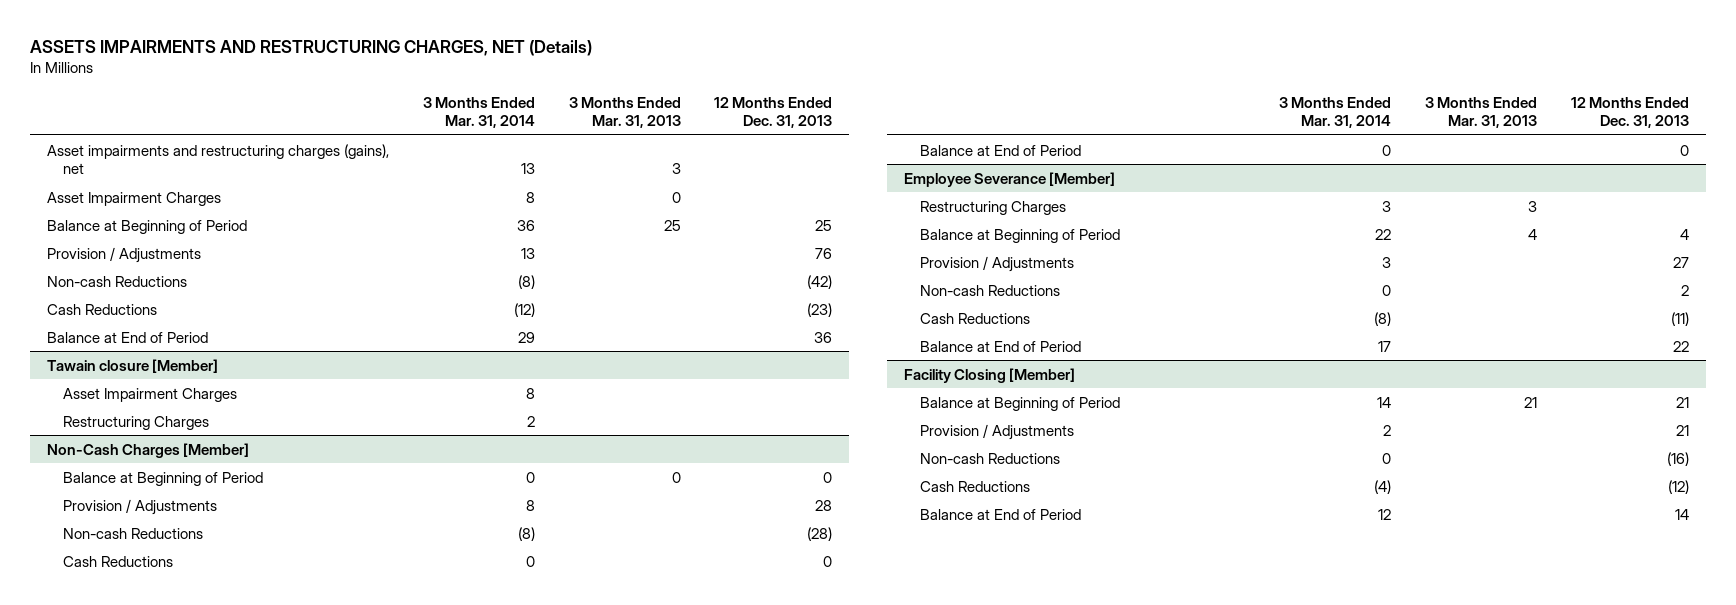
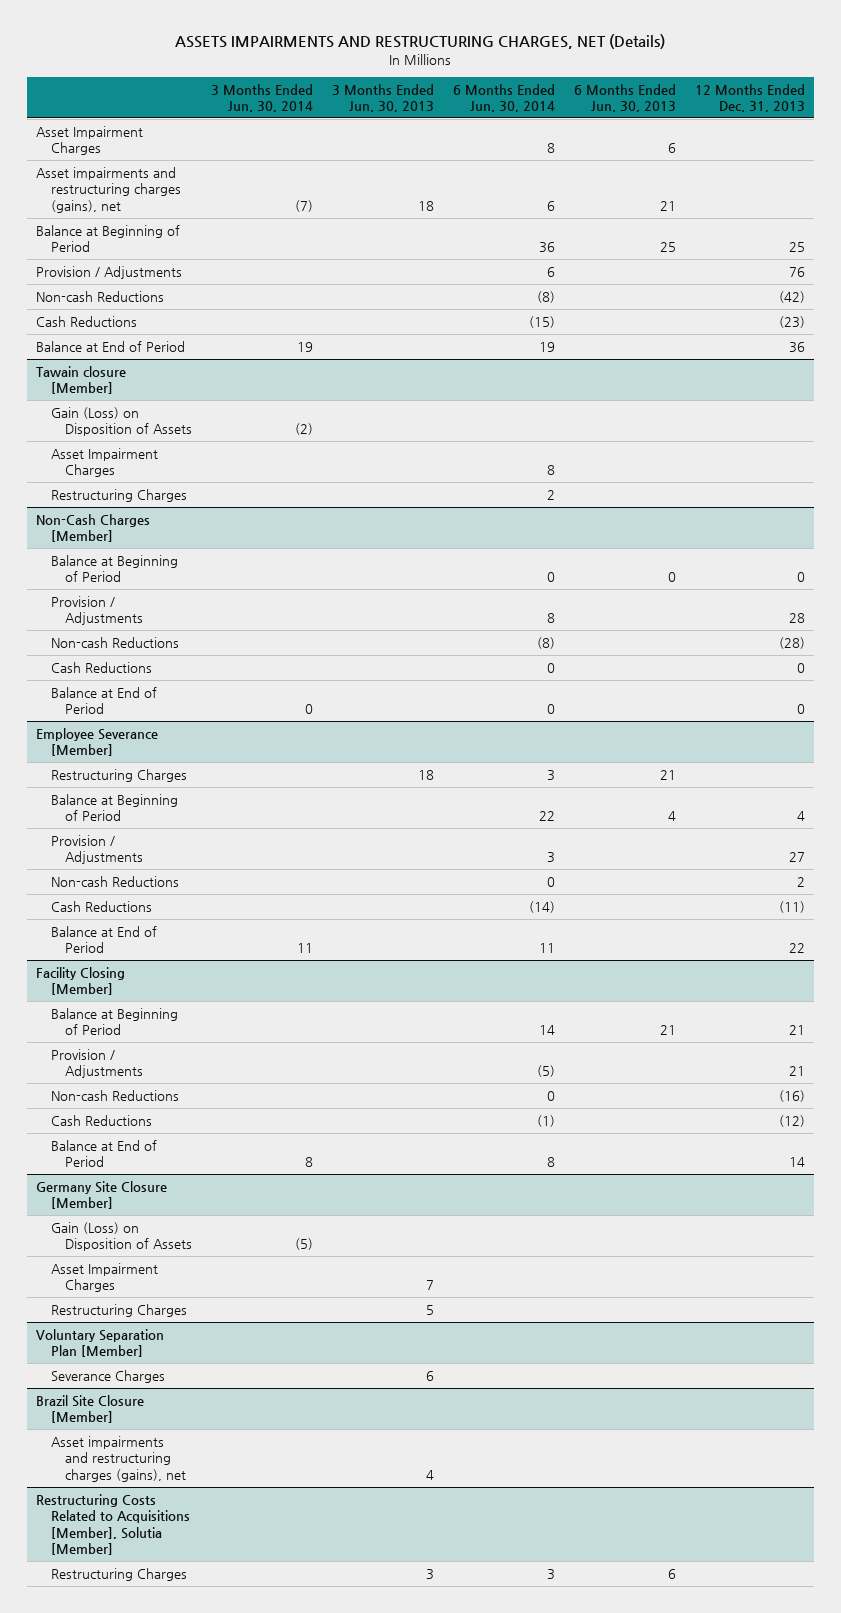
[422,96,535,128] 3 Months Ended Mar. 31, 2014 -> none
[568,96,681,128] 3 Months Ended Mar. 31, 2013 -> none
none -> [210,83,313,112] 3 Months Ended Jun. 30, 2014
none -> [331,83,434,112] 3 Months Ended Jun. 30, 2013
none -> [452,83,555,112] 6 Months Ended Jun. 30, 2014
none -> [573,83,676,112] 6 Months Ended Jun. 30, 2013
[46,143,389,174] Asset impairments and restructuring charges (gains), net -> [36,167,181,213] Asset impairments and restructuring charges (gains), net
none -> [50,407,193,437] Gain (Loss) on Disposition of Assets
none -> [36,1181,168,1210] Germany Site Closure [Member]
none -> [50,1222,193,1252] Gain (Loss) on Disposition of Assets
none -> [50,1263,158,1293] Asset Impairment Charges
none -> [50,1304,187,1318] Restructuring Charges
none -> [36,1329,165,1358] Voluntary Separation Plan [Member]
none -> [50,1370,165,1384] Severance Charges
none -> [36,1395,145,1424] Brazil Site Closure [Member]
none -> [50,1436,187,1482] Asset impairments and restructuring charges (gains), net
none -> [36,1494,190,1555] Restructuring Costs Related to Acquisitions [Member], Solutia [Member]
none -> [50,1568,187,1582] Restructuring Charges

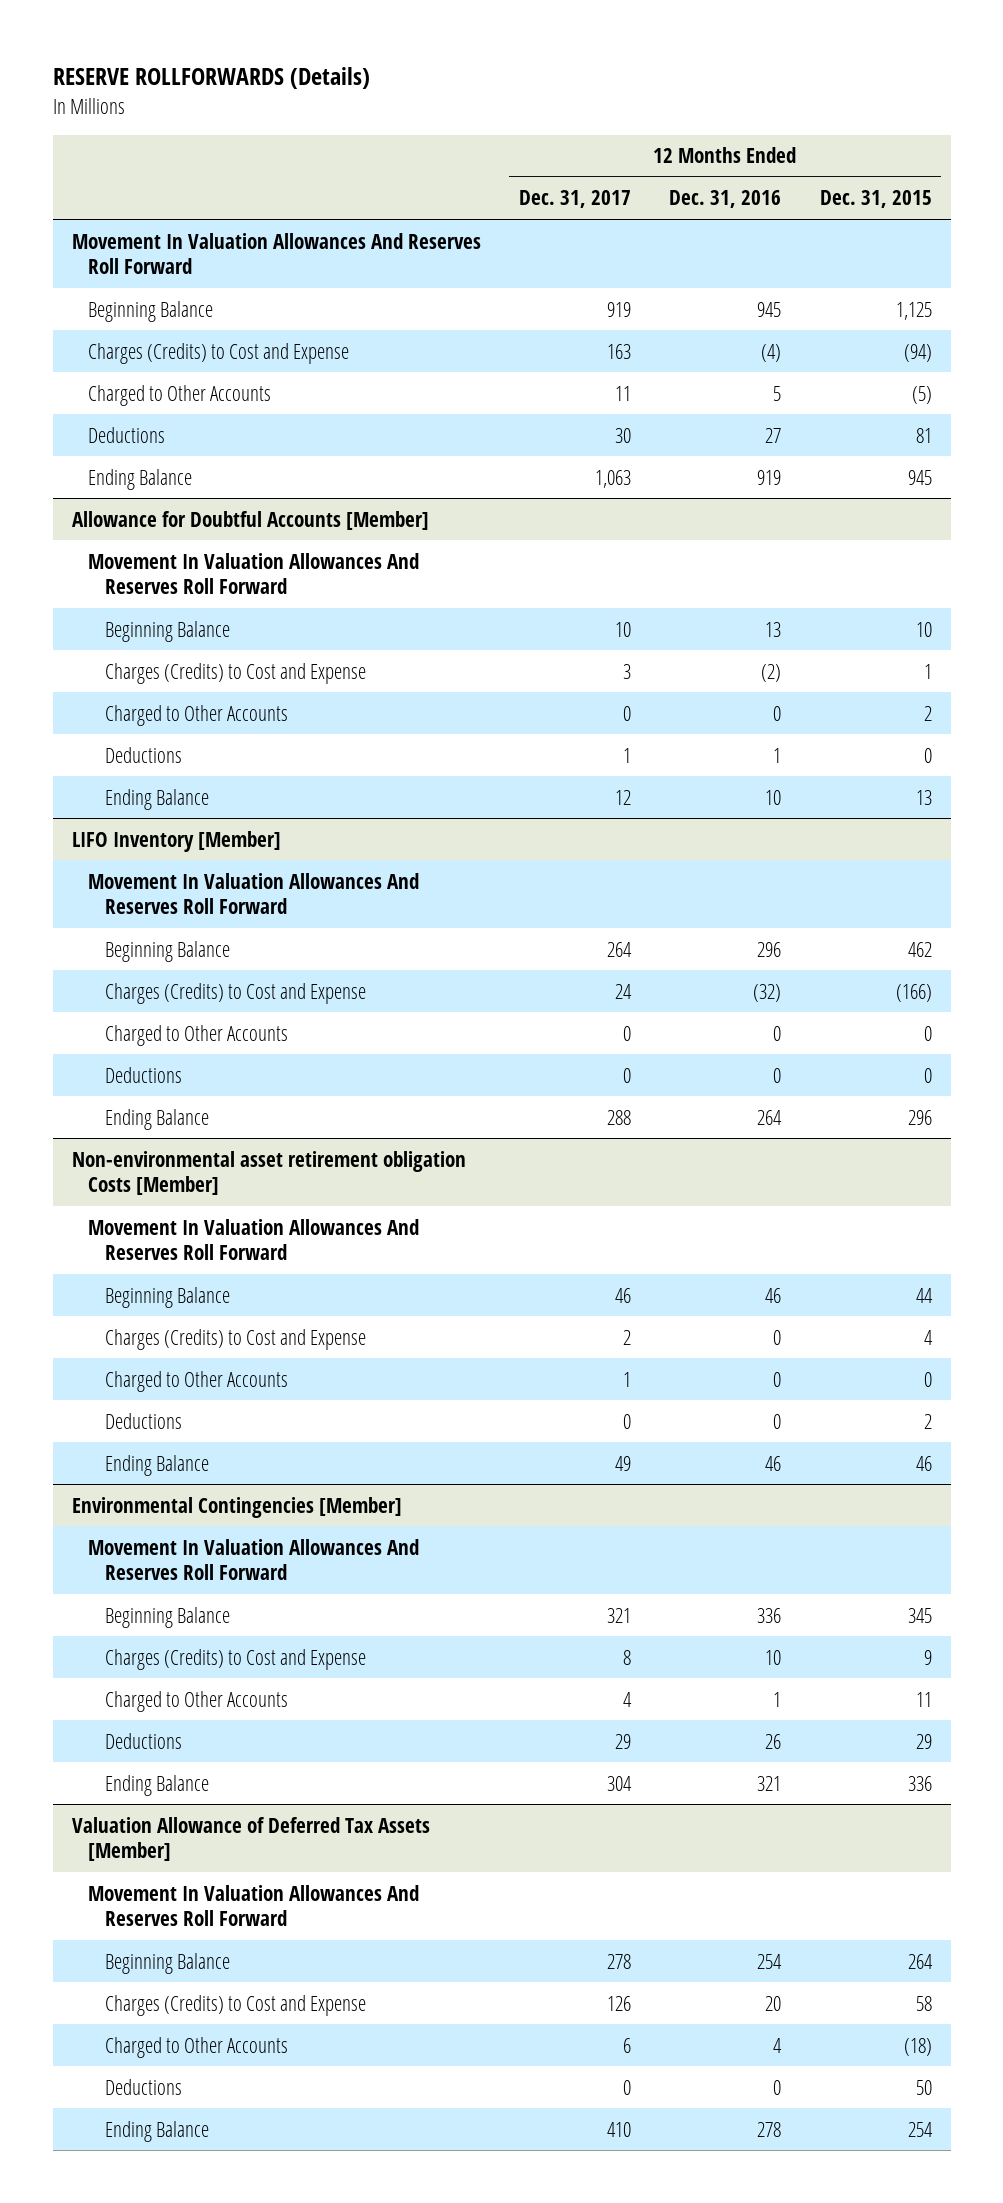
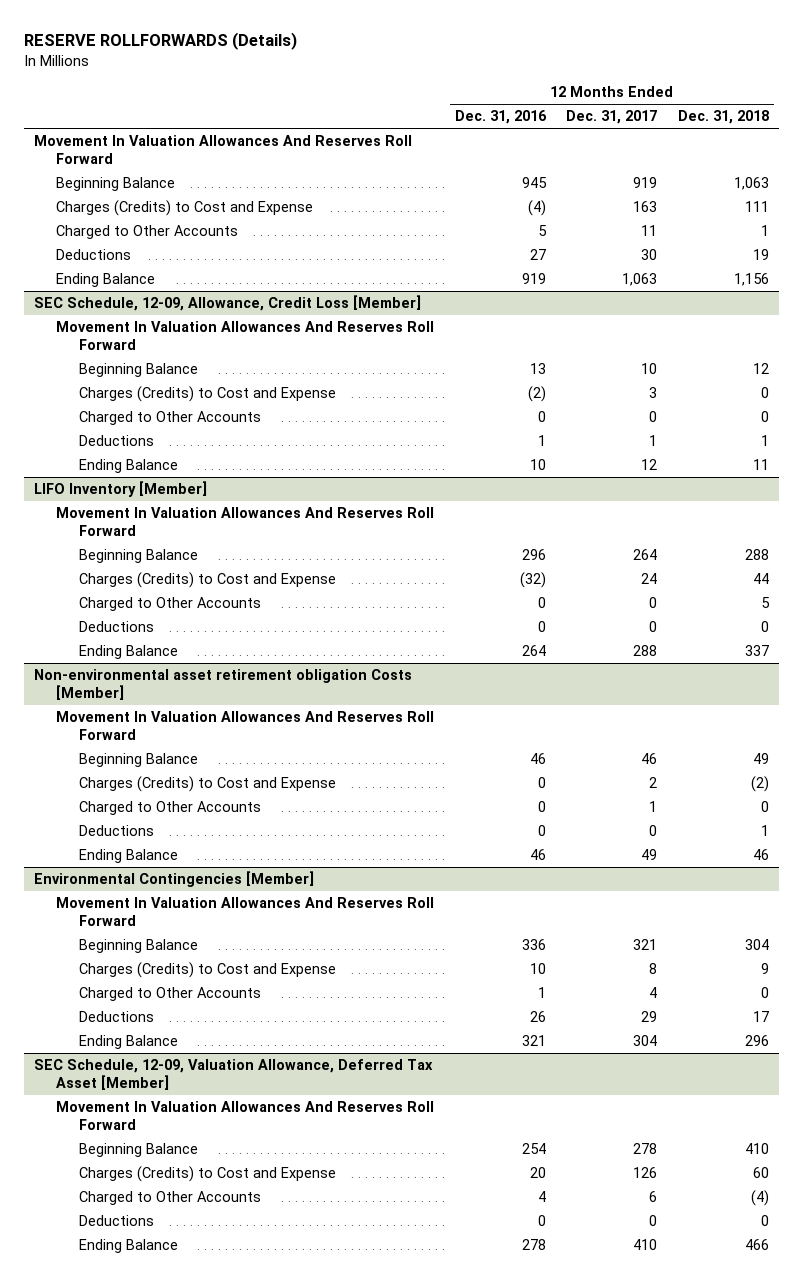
[819,190,932,209] Dec. 31, 2015 -> none
none -> [677,110,769,125] Dec. 31, 2018
[71,510,429,530] Allowance for Doubtful Accounts [Member] -> none
none -> [33,295,421,312] SEC Schedule, 12-09, Allowance, Credit Loss [Member]
[71,1816,430,1862] Valuation Allowance of Deferred Tax Assets [Member] -> [33,1059,433,1091] SEC Schedule, 12-09, Valuation Allowance, Deferred Tax Asset [Member]

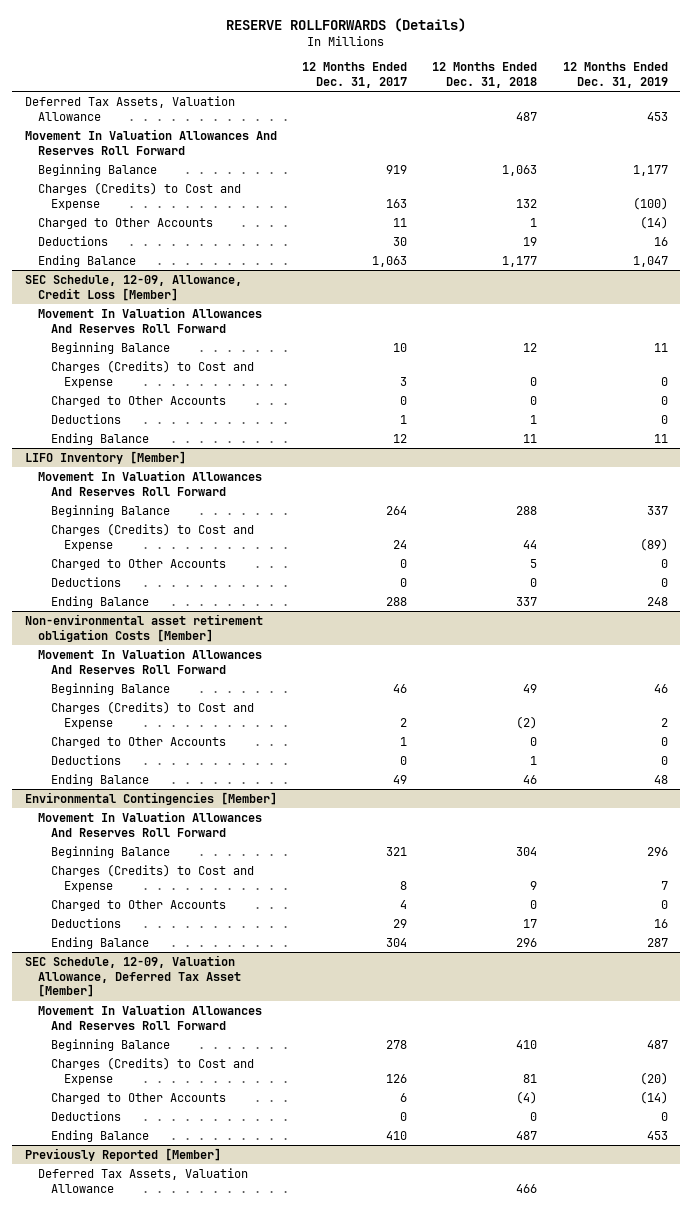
[454,110,547,125] Dec. 31, 2016 -> none
none -> [562,62,668,88] 12 Months Ended Dec. 31, 2019
none -> [24,95,235,121] Deferred Tax Assets, Valuation Allowance
[744,201,769,213] 111 -> [516,198,538,208] 132
[733,273,769,287] 1,156 -> [502,255,538,267] 1,177
[752,1167,769,1179] 60 -> [523,1073,538,1083] 81
[744,1239,769,1251] 466 -> [516,1130,538,1140] 487
none -> [24,1147,221,1161] Previously Reported [Member]
none -> [37,1167,248,1193] Deferred Tax Assets, Valuation Allowance

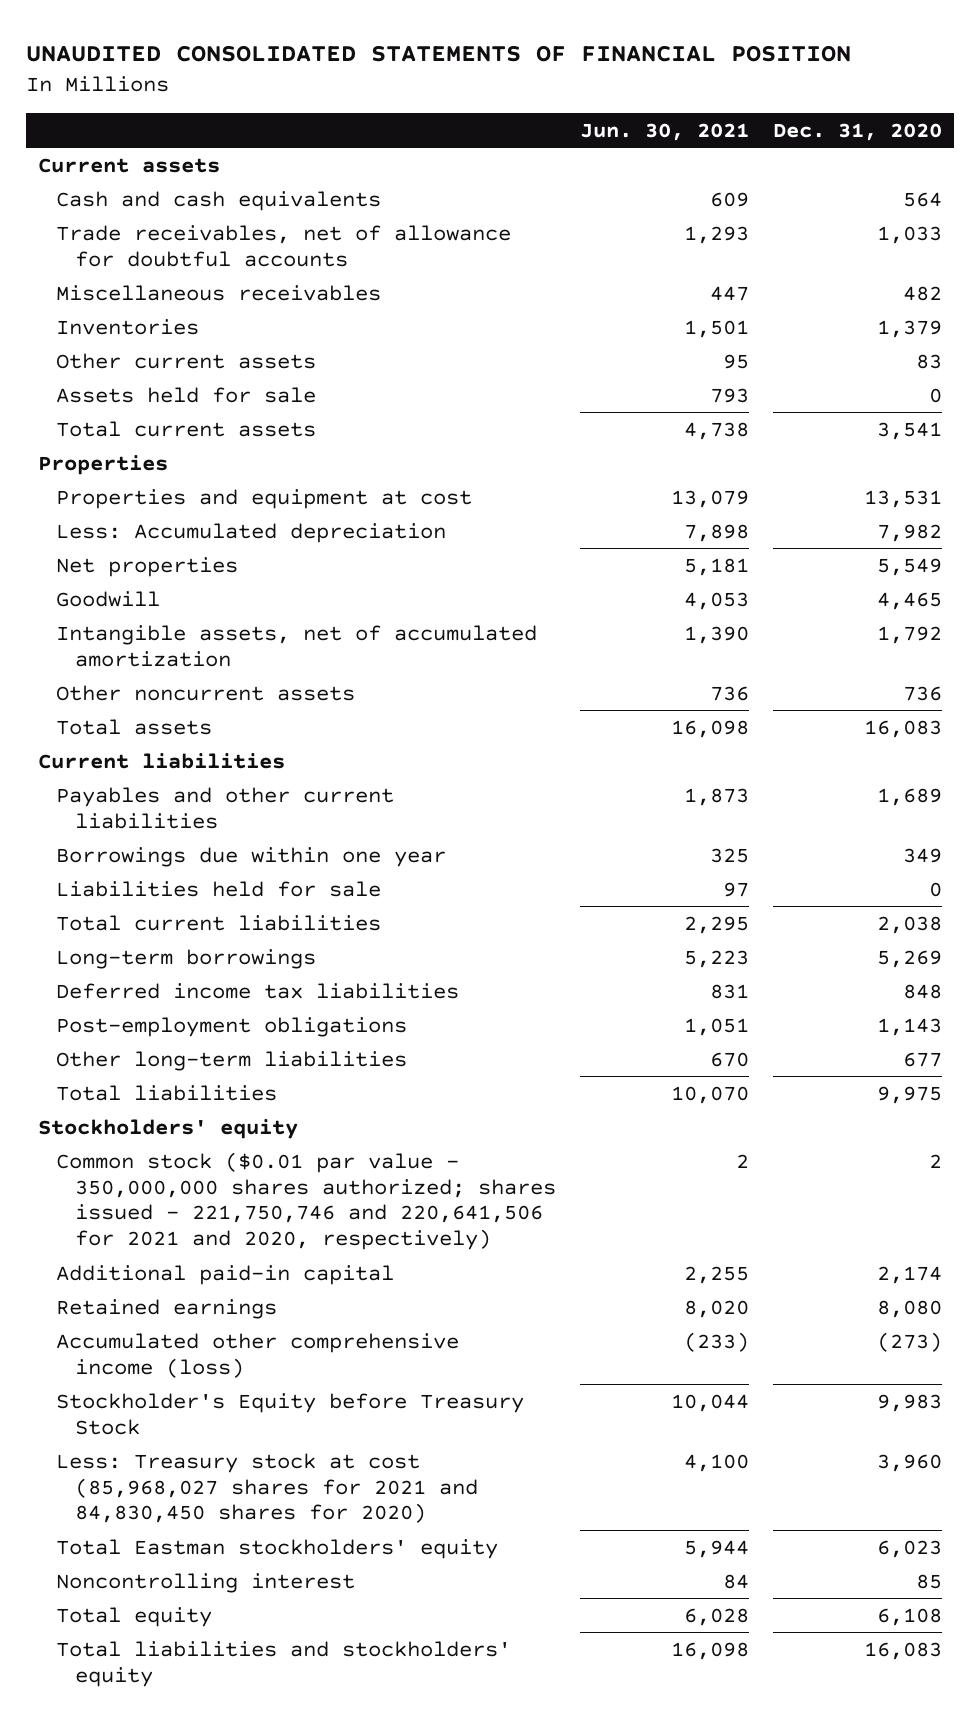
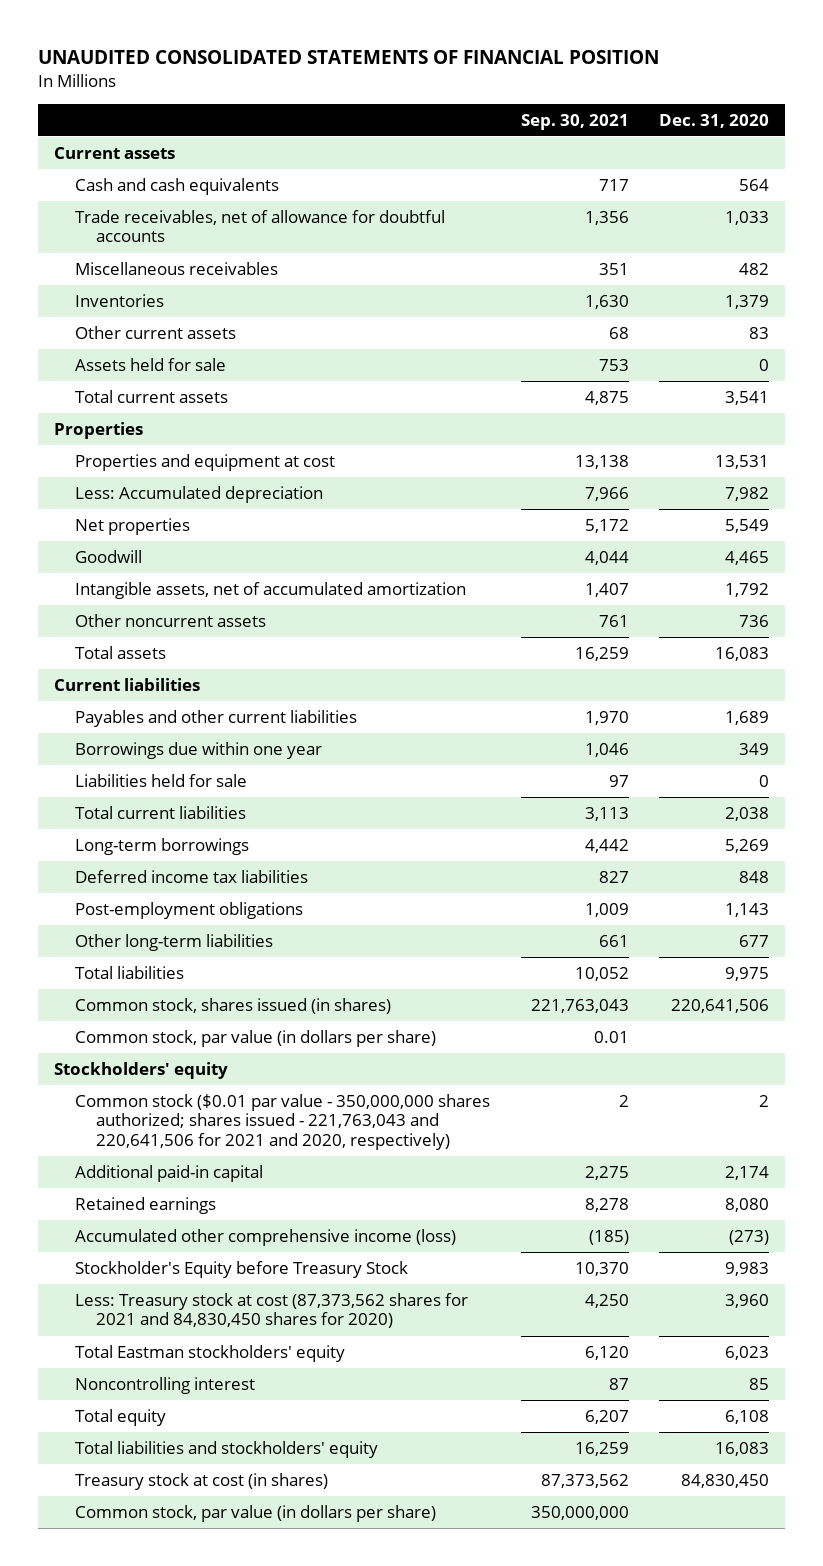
[579,122,749,141] Jun. 30, 2021 -> none
none -> [520,113,629,130] Sep. 30, 2021
none -> [74,998,391,1015] Common stock, shares issued (in shares)
none -> [74,1030,436,1048] Common stock, par value (in dollars per share)
[56,1151,556,1251] Common stock ($0.01 par value - 350,000,000 shares authorized; shares issued - 221,750,746 and 220,641,506 for 2021 and 2020, respectively) -> [74,1094,490,1150] Common stock ($0.01 par value - 350,000,000 shares authorized; shares issued - 221,763,043 and 220,641,506 for 2021 and 2020, respectively)
[56,1452,478,1524] Less: Treasury stock at cost (85,968,027 shares for 2021 and 84,830,450 shares for 2020) -> [74,1293,468,1329] Less: Treasury stock at cost (87,373,562 shares for 2021 and 84,830,450 shares for 2020)
none -> [74,1473,328,1491] Treasury stock at cost (in shares)
none -> [74,1505,436,1523] Common stock, par value (in dollars per share)

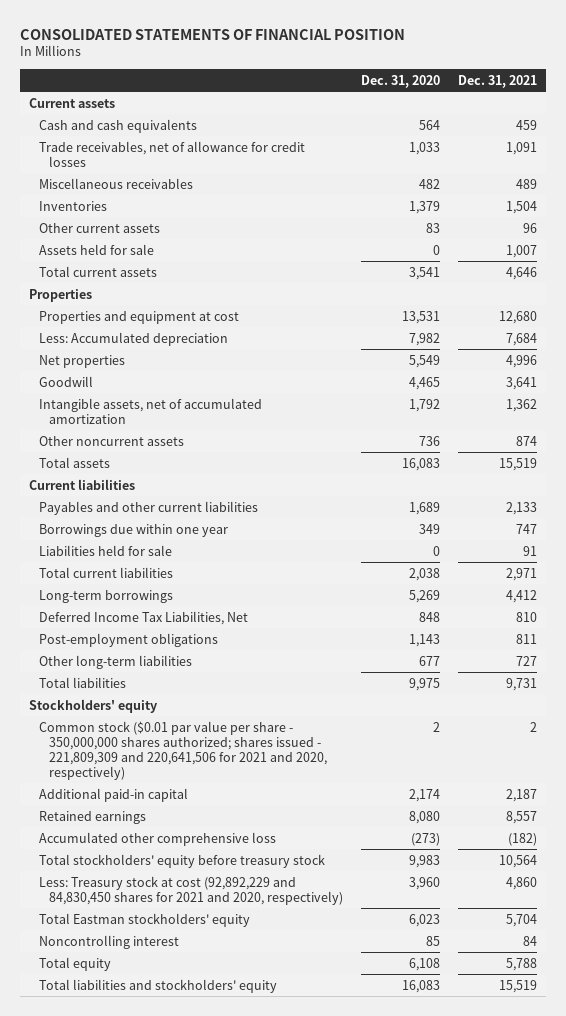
[38,50,660,65] UNAUDITED CONSOLIDATED STATEMENTS OF FINANCIAL POSITION -> [20,28,406,40] CONSOLIDATED STATEMENTS OF FINANCIAL POSITION
[520,113,629,130] Sep. 30, 2021 -> none
none -> [457,74,537,88] Dec. 31, 2021
[74,210,445,243] Trade receivables, net of allowance for doubtful accounts -> [38,140,305,167] Trade receivables, net of allowance for credit losses
[74,870,308,884] Deferred income tax liabilities -> [38,610,248,625] Deferred Income Tax Liabilities, Net
[74,998,391,1015] Common stock, shares issued (in shares) -> none
[74,1030,436,1048] Common stock, par value (in dollars per share) -> none
[74,1094,490,1150] Common stock ($0.01 par value - 350,000,000 shares authorized; shares issued - 221,763,043 and 220,641,506 for 2021 and 2020, respectively) -> [38,720,327,780] Common stock ($0.01 par value per share - 350,000,000 shares authorized; shares issued - 221,809,309 and 220,641,506 for 2021 and 2020, respectively)
[74,1229,456,1247] Accumulated other comprehensive income (loss) -> [38,831,276,846] Accumulated other comprehensive loss
[74,1261,408,1279] Stockholder's Equity before Treasury Stock -> [38,853,325,868] Total stockholders' equity before treasury stock
[74,1293,468,1329] Less: Treasury stock at cost (87,373,562 shares for 2021 and 84,830,450 shares for 2020) -> [38,875,343,905] Less: Treasury stock at cost (92,892,229 and 84,830,450 shares for 2021 and 2020, respectively)
[74,1473,328,1491] Treasury stock at cost (in shares) -> none
[74,1505,436,1523] Common stock, par value (in dollars per share) -> none

